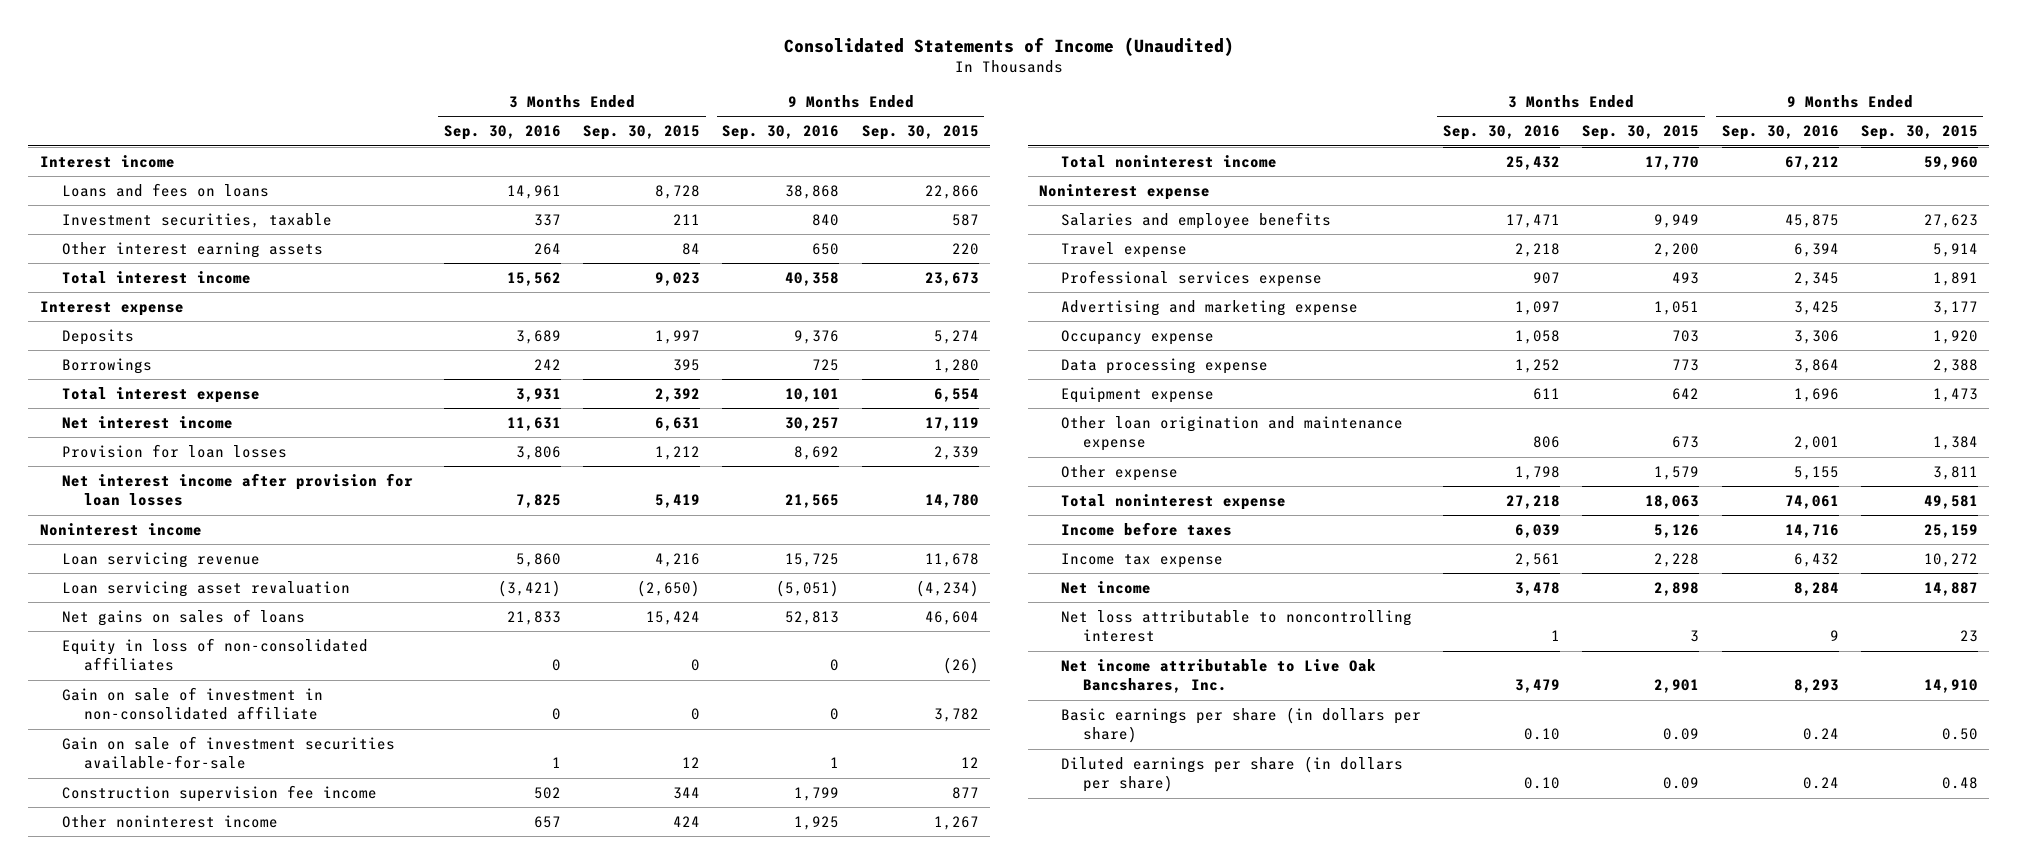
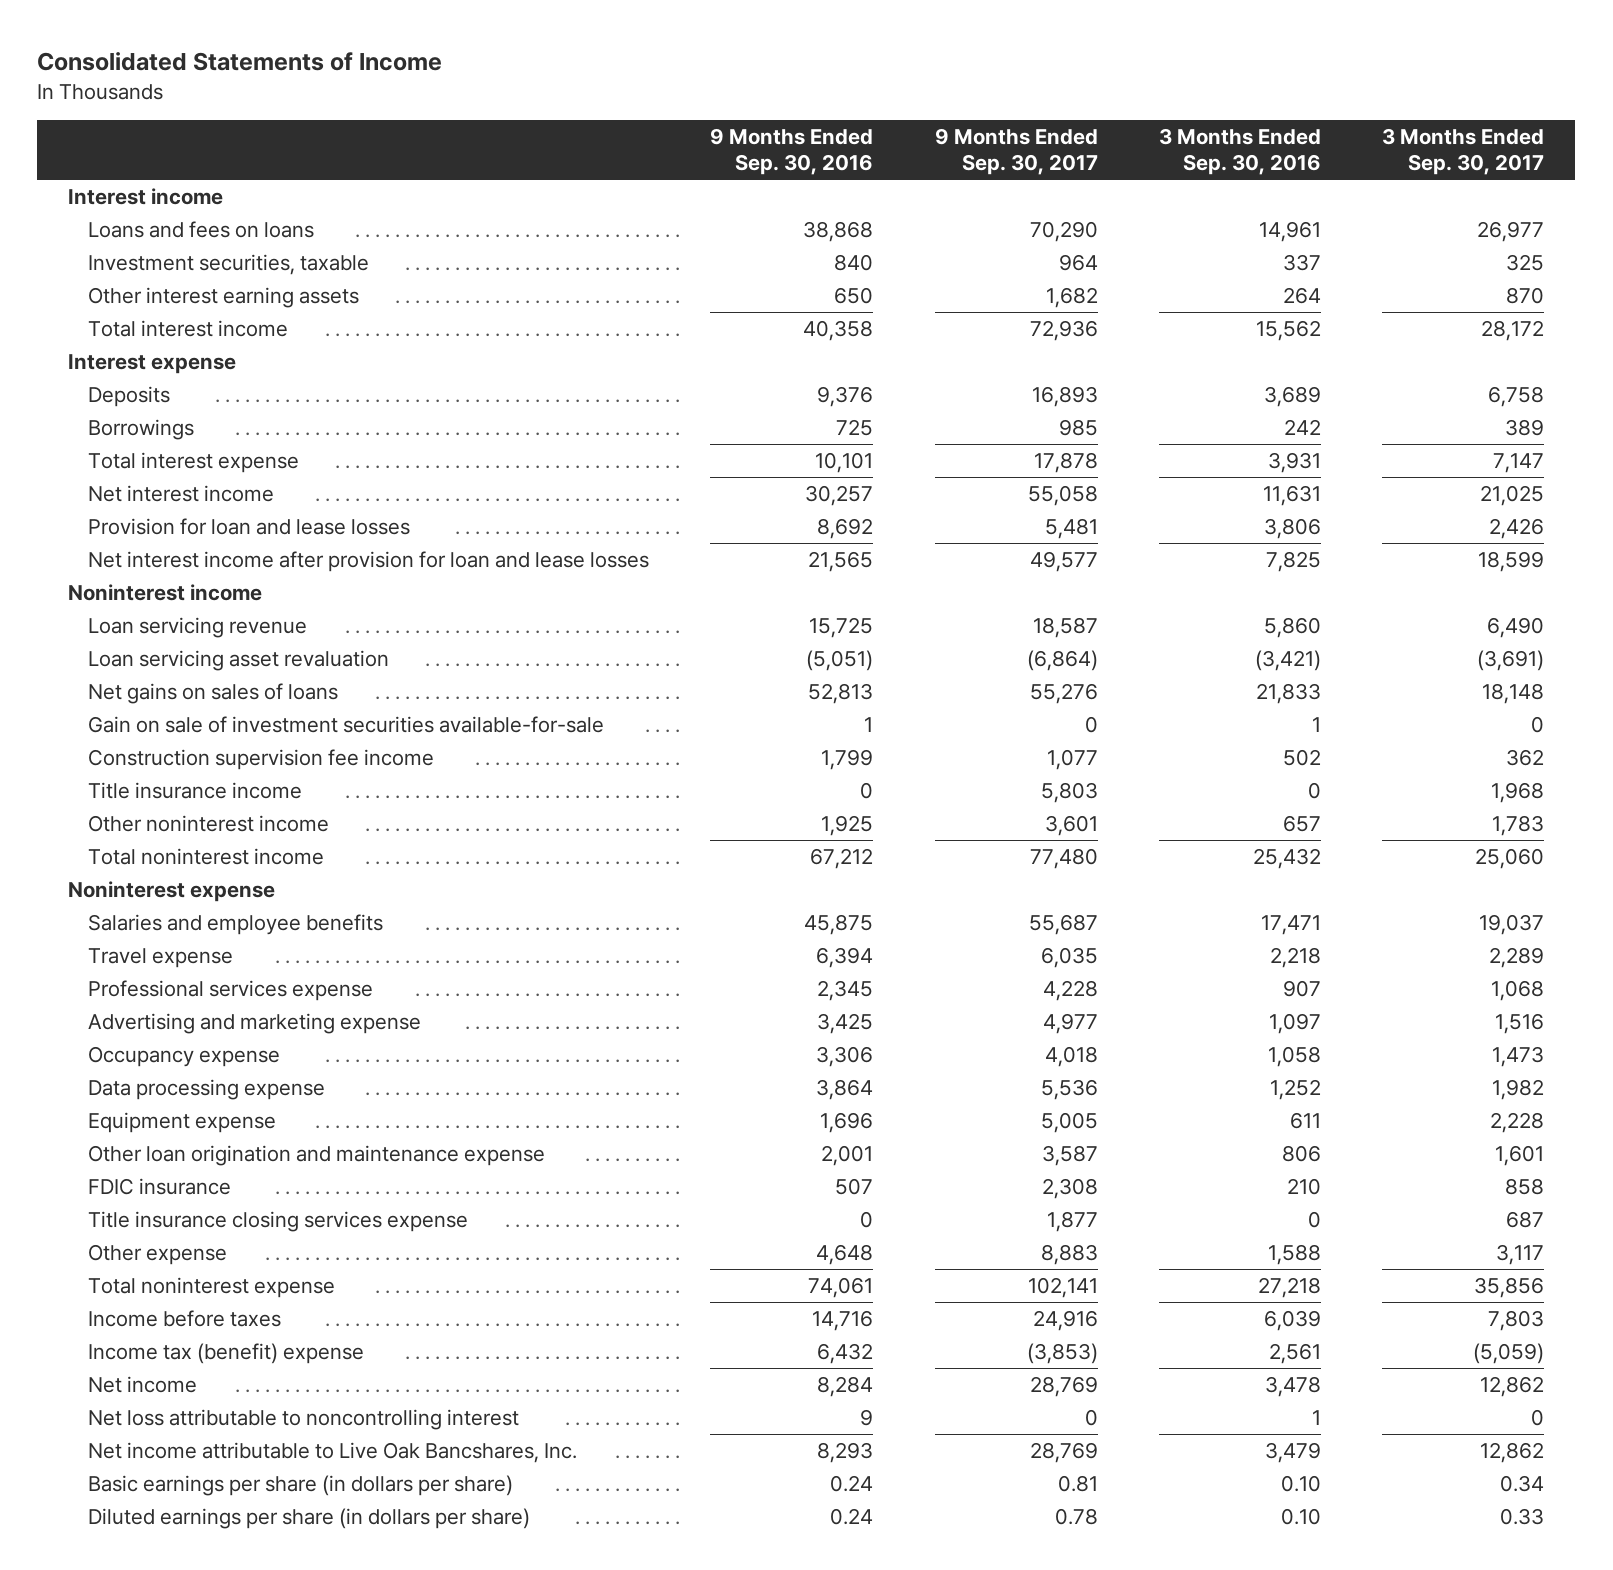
[783,36,1234,56] Consolidated Statements of Income (Unaudited) -> [37,52,443,72] Consolidated Statements of Income
[583,125,701,141] Sep. 30, 2015 -> none
[861,125,979,141] Sep. 30, 2015 -> none
none -> [934,127,1098,176] 9 Months Ended Sep. 30, 2017
none -> [1382,127,1545,176] 3 Months Ended Sep. 30, 2017
[61,443,287,458] Provision for loan losses -> [88,518,411,536] Provision for loan and lease losses
[61,472,413,507] Net interest income after provision for loan losses -> [88,551,650,573] Net interest income after provision for loan and lease losses
[61,637,368,672] Equity in loss of non-consolidated affiliates -> none
[61,686,323,721] Gain on sale of investment in non-consolidated affiliate -> none
none -> [88,782,303,800] Title insurance income
none -> [88,1178,232,1196] FDIC insurance
none -> [88,1211,469,1233] Title insurance closing services expense
[1515,465,1561,480] 1,798 -> [1268,1244,1322,1266] 1,588
[1793,465,1839,480] 5,155 -> [816,1244,874,1266] 4,648
[1060,552,1223,568] Income tax expense -> [88,1343,365,1365] Income tax (benefit) expense

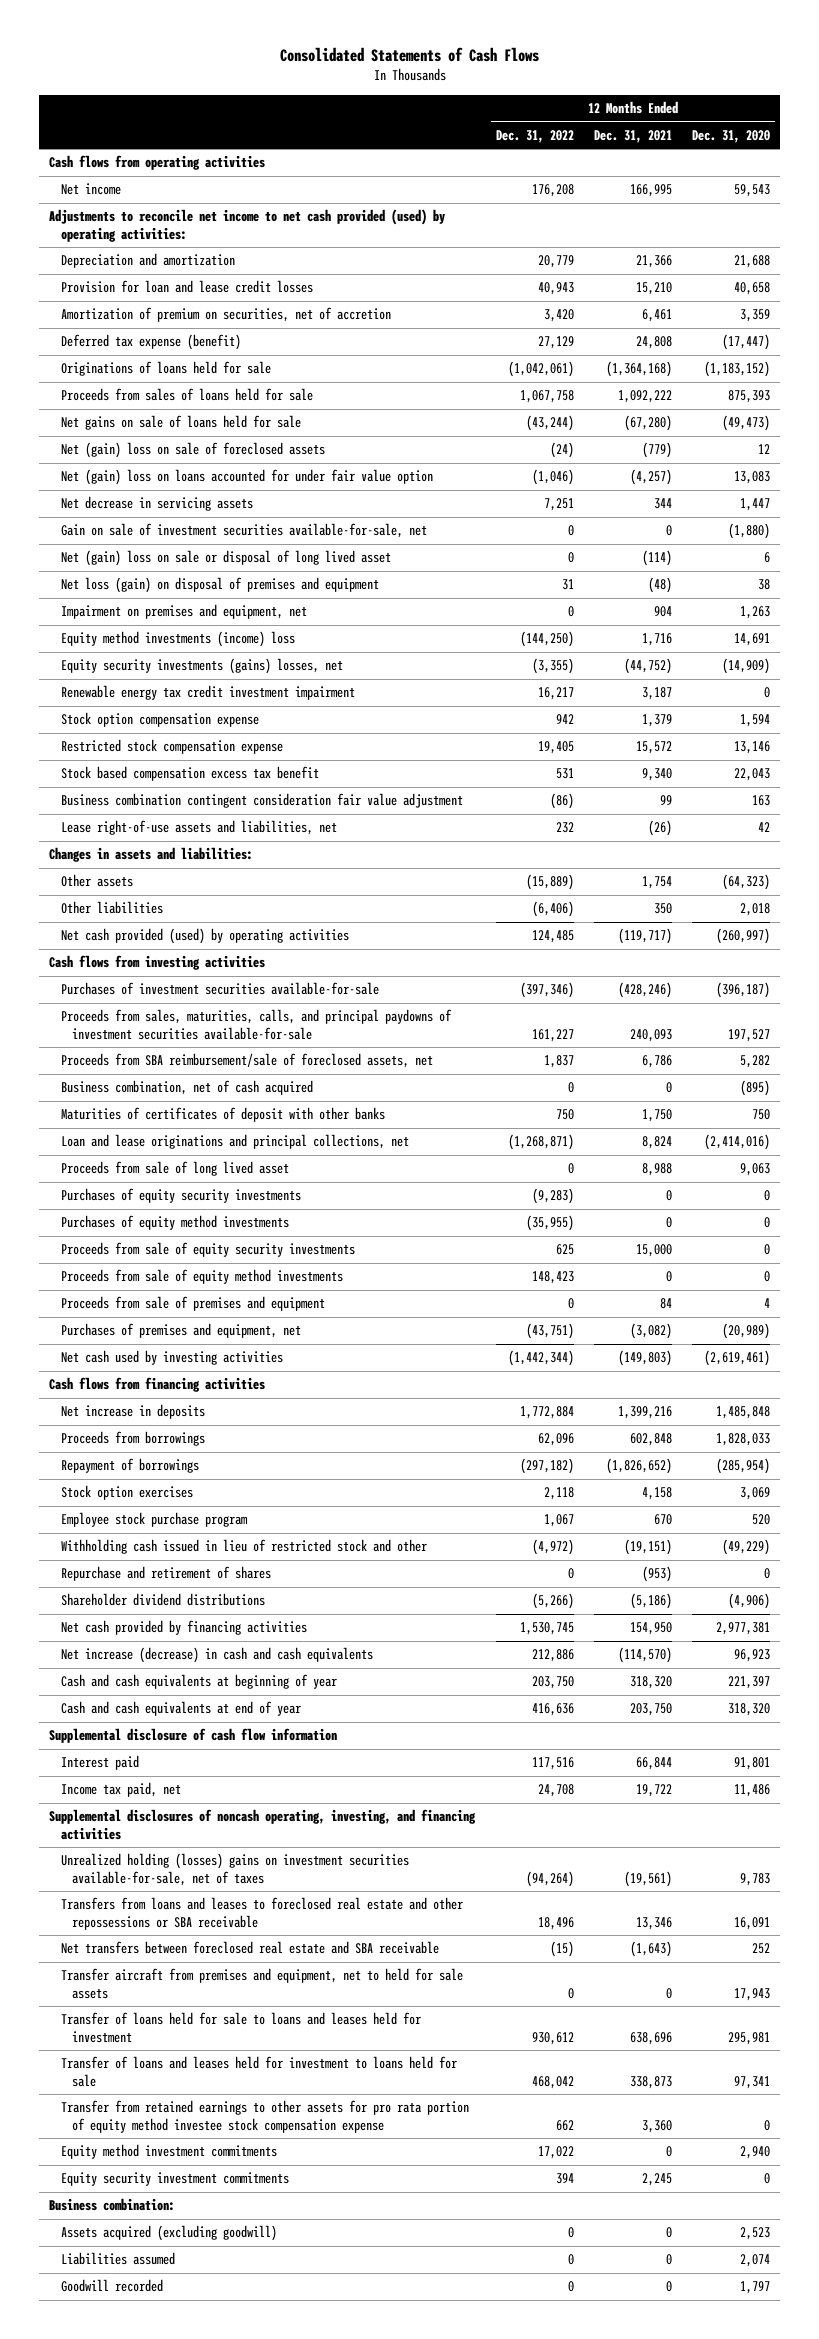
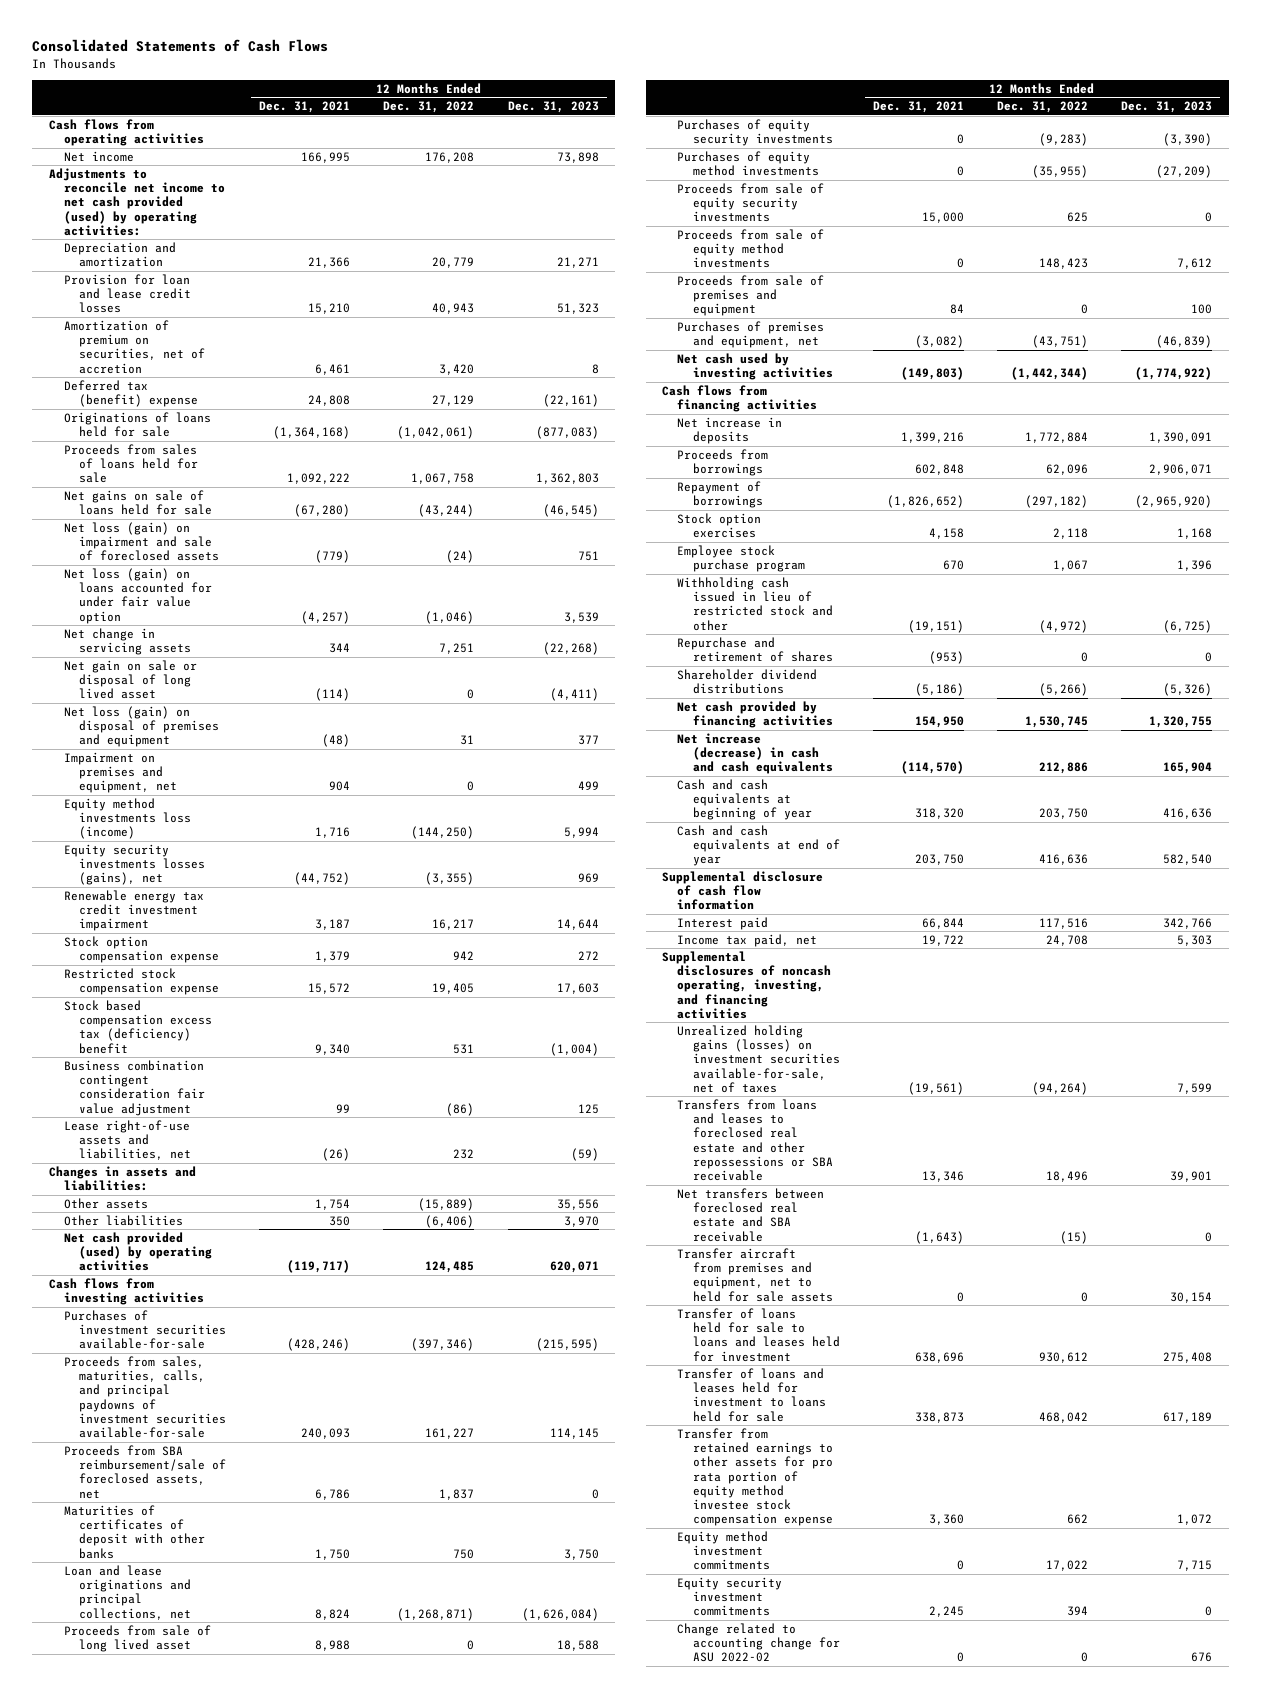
[691,129,770,143] Dec. 31, 2020 -> none
none -> [507,101,599,114] Dec. 31, 2023
[60,334,241,351] Deferred tax expense (benefit) -> [63,379,199,408] Deferred tax (benefit) expense
[60,523,427,539] Gain on sale of investment securities available-for-sale, net -> none
[60,442,325,459] Net (gain) loss on sale of foreclosed assets -> [63,521,220,562] Net loss (gain) on impairment and sale of foreclosed assets
[60,469,433,486] Net (gain) loss on loans accounted for under fair value option -> [63,567,213,624] Net loss (gain) on loans accounted for under fair value option
[60,496,253,512] Net decrease in servicing assets -> [63,627,192,656] Net change in servicing assets
[60,550,391,567] Net (gain) loss on sale or disposal of long lived asset -> [63,659,197,700] Net gain on sale or disposal of long lived asset
[60,631,295,648] Equity method investments (income) loss -> [63,797,192,840] Equity method investments loss (income)
[60,658,343,675] Equity security investments (gains) losses, net -> [63,843,206,886] Equity security investments losses (gains), net
[60,766,319,782] Stock based compensation excess tax benefit -> [63,999,213,1054] Stock based compensation excess tax (deficiency) benefit
[60,1080,313,1096] Business combination, net of cash acquired -> none
[60,1853,409,1886] Unrealized holding (losses) gains on investment securities available-for-sale, net of taxes -> [677,1024,840,1093] Unrealized holding gains (losses) on investment securities available-for-sale, net of taxes
[49,2198,176,2212] Business combination: -> none
[60,2225,277,2242] Assets acquired (excluding goodwill) -> none
[60,2252,175,2266] Liabilities assumed -> none
[60,2279,163,2293] Goodwill recorded -> none
none -> [677,1622,840,1663] Change related to accounting change for ASU 2022-02

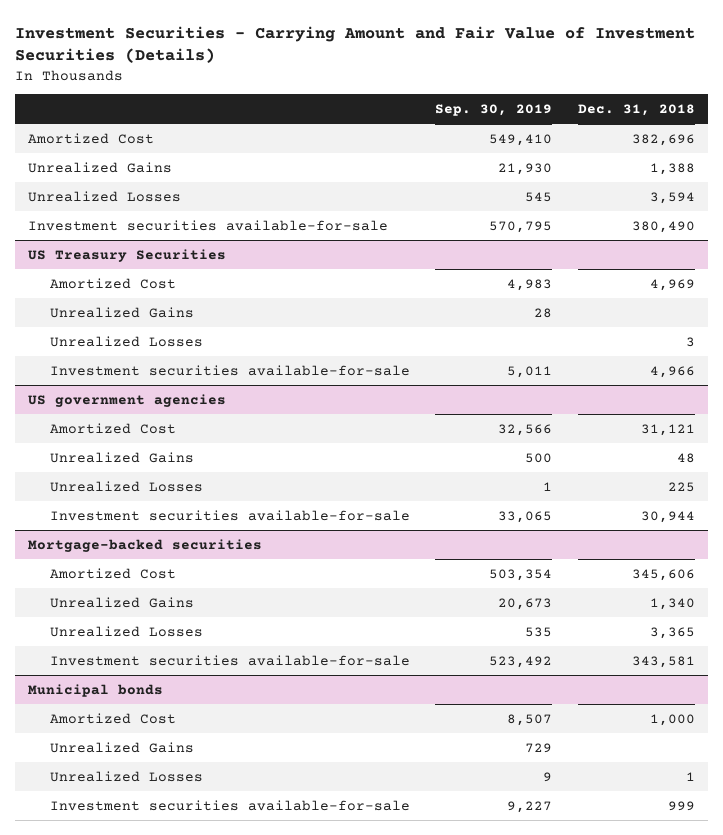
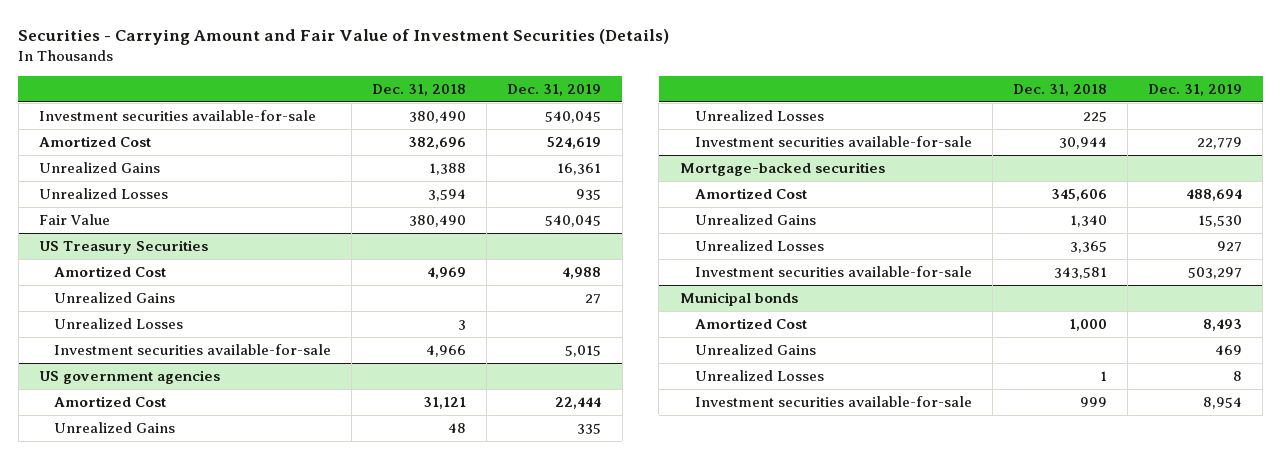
[14,25,695,64] Investment Securities - Carrying Amount and Fair Value of Investment Securities (Details) -> [18,29,670,46] Securities - Carrying Amount and Fair Value of Investment Securities (Details)
[435,104,553,117] Sep. 30, 2019 -> none
none -> [507,84,602,97] Dec. 31, 2019
[27,219,388,231] Investment securities available-for-sale -> [39,110,317,122] Investment securities available-for-sale
none -> [39,214,111,226] Fair Value

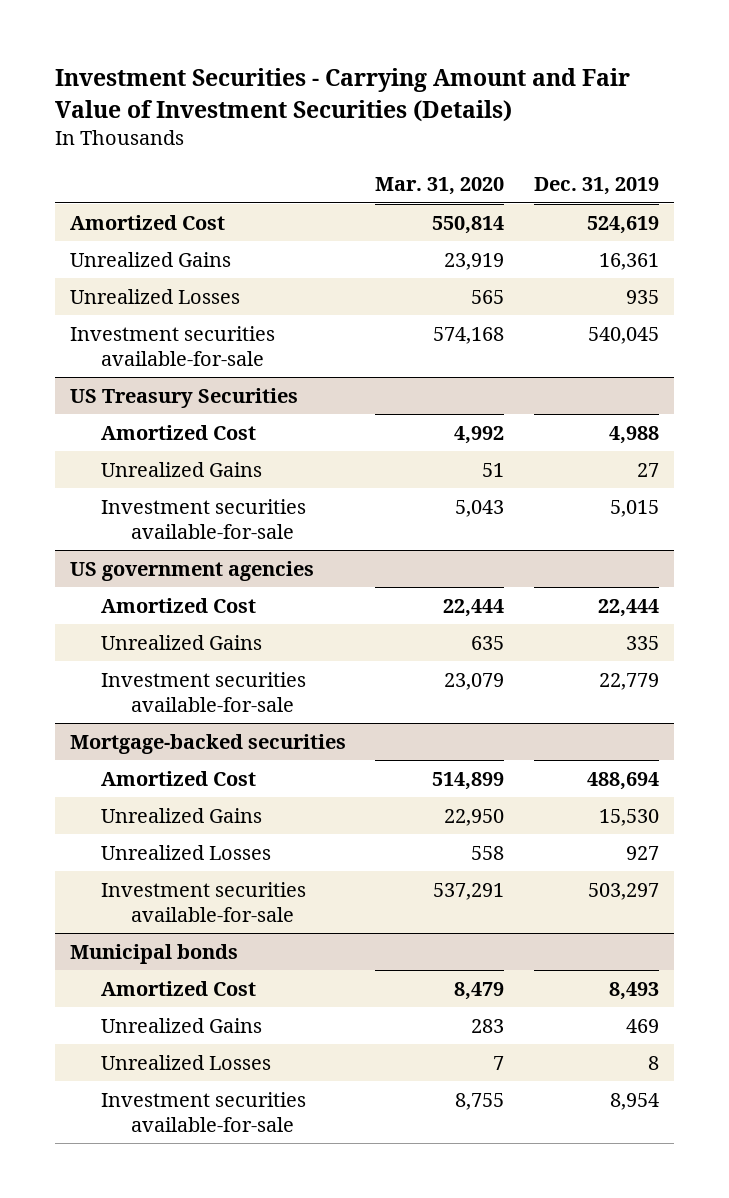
[18,29,670,46] Securities - Carrying Amount and Fair Value of Investment Securities (Details) -> [55,68,631,122] Investment Securities - Carrying Amount and Fair Value of Investment Securities (Details)
[372,84,467,97] Dec. 31, 2018 -> none
none -> [375,177,505,196] Mar. 31, 2020
[39,214,111,226] Fair Value -> none
[39,110,317,122] Investment securities available-for-sale -> [69,325,275,366] Investment securities available-for-sale
[54,318,184,330] Unrealized Losses -> none
[694,110,824,122] Unrealized Losses -> none

